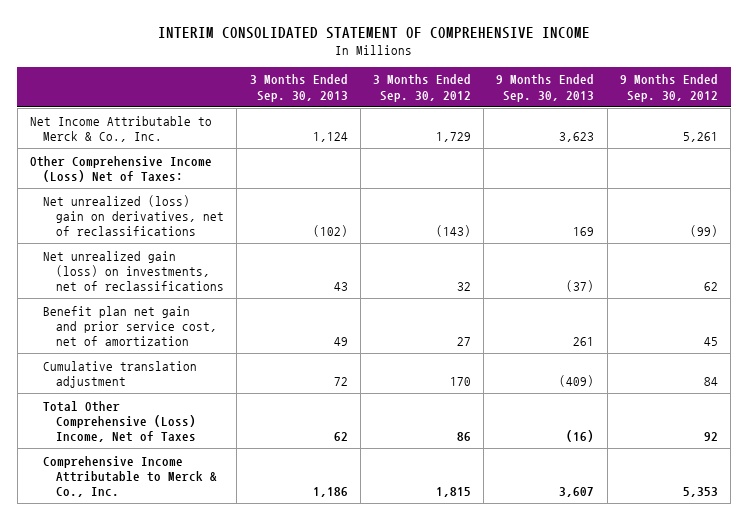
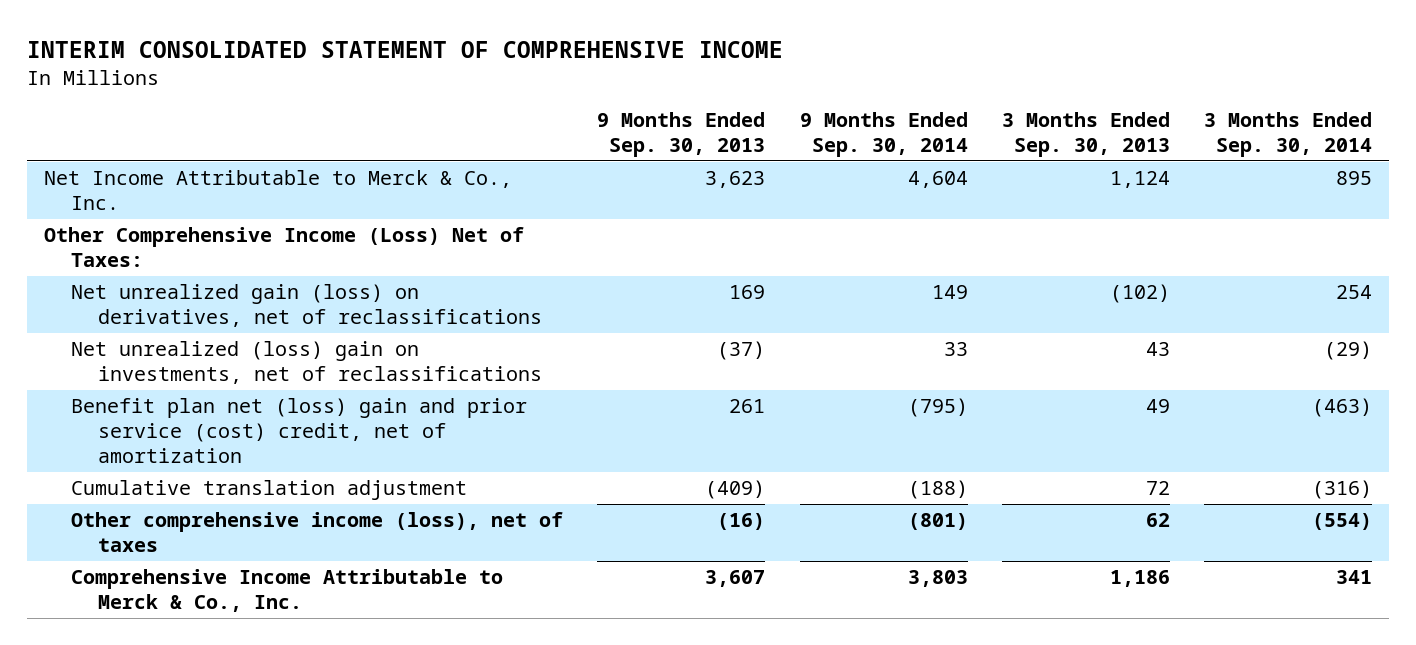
[373,74,472,102] 3 Months Ended Sep. 30, 2012 -> none
[619,74,718,102] 9 Months Ended Sep. 30, 2012 -> none
none -> [799,112,968,158] 9 Months Ended Sep. 30, 2014
none -> [1204,112,1373,158] 3 Months Ended Sep. 30, 2014
[42,194,225,236] Net unrealized (loss) gain on derivatives, net of reclassifications -> [71,283,542,327] Net unrealized gain (loss) on derivatives, net of reclassifications
[42,250,225,291] Net unrealized gain (loss) on investments, net of reclassifications -> [71,340,542,384] Net unrealized (loss) gain on investments, net of reclassifications
[42,305,218,346] Benefit plan net gain and prior service cost, net of amortization -> [71,397,528,463] Benefit plan net (loss) gain and prior service (cost) credit, net of amortization
[42,400,197,442] Total Other Comprehensive (Loss) Income, Net of Taxes -> [71,511,564,552] Other comprehensive income (loss), net of taxes

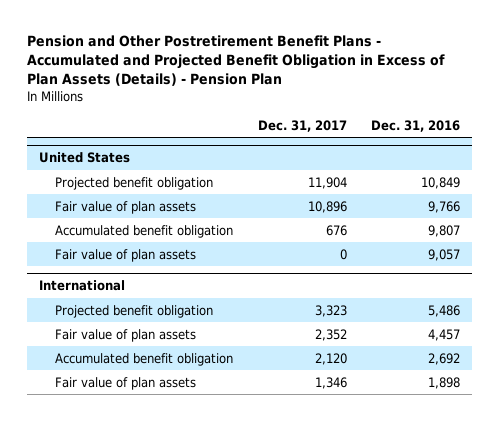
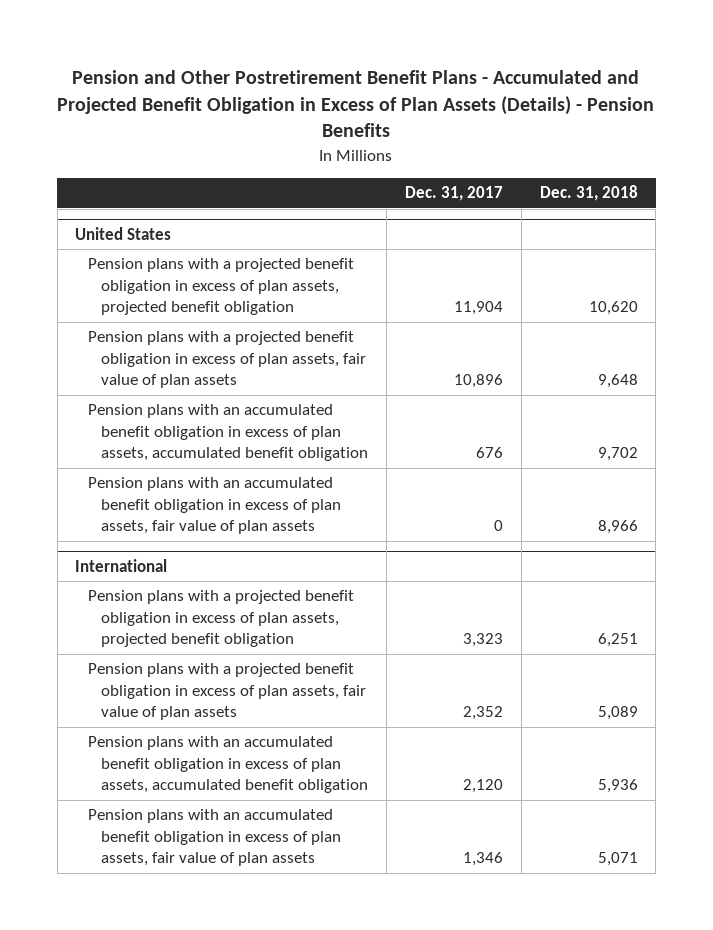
[26,34,445,87] Pension and Other Postretirement Benefit Plans - Accumulated and Projected Benefit Obligation in Excess of Plan Assets (Details) - Pension Plan -> [57,69,655,138] Pension and Other Postretirement Benefit Plans - Accumulated and Projected Benefit Obligation in Excess of Plan Assets (Details) - Pension Benefits
[370,119,460,132] Dec. 31, 2016 -> none
none -> [539,185,638,202] Dec. 31, 2018
[55,176,214,190] Projected benefit obligation -> [88,258,355,316] Pension plans with a projected benefit obligation in excess of plan assets, projected benefit obligation
[55,200,197,214] Fair value of plan assets -> [88,331,367,389] Pension plans with a projected benefit obligation in excess of plan assets, fair value of plan assets
[55,224,234,238] Accumulated benefit obligation -> [88,404,369,462] Pension plans with an accumulated benefit obligation in excess of plan assets, accumulated benefit obligation
[55,248,197,262] Fair value of plan assets -> [88,477,342,535] Pension plans with an accumulated benefit obligation in excess of plan assets, fair value of plan assets
[55,304,214,318] Projected benefit obligation -> [88,590,355,648] Pension plans with a projected benefit obligation in excess of plan assets, projected benefit obligation
[55,328,197,342] Fair value of plan assets -> [88,663,367,721] Pension plans with a projected benefit obligation in excess of plan assets, fair value of plan assets
[55,352,234,366] Accumulated benefit obligation -> [88,736,369,794] Pension plans with an accumulated benefit obligation in excess of plan assets, accumulated benefit obligation
[55,376,197,390] Fair value of plan assets -> [88,809,342,867] Pension plans with an accumulated benefit obligation in excess of plan assets, fair value of plan assets

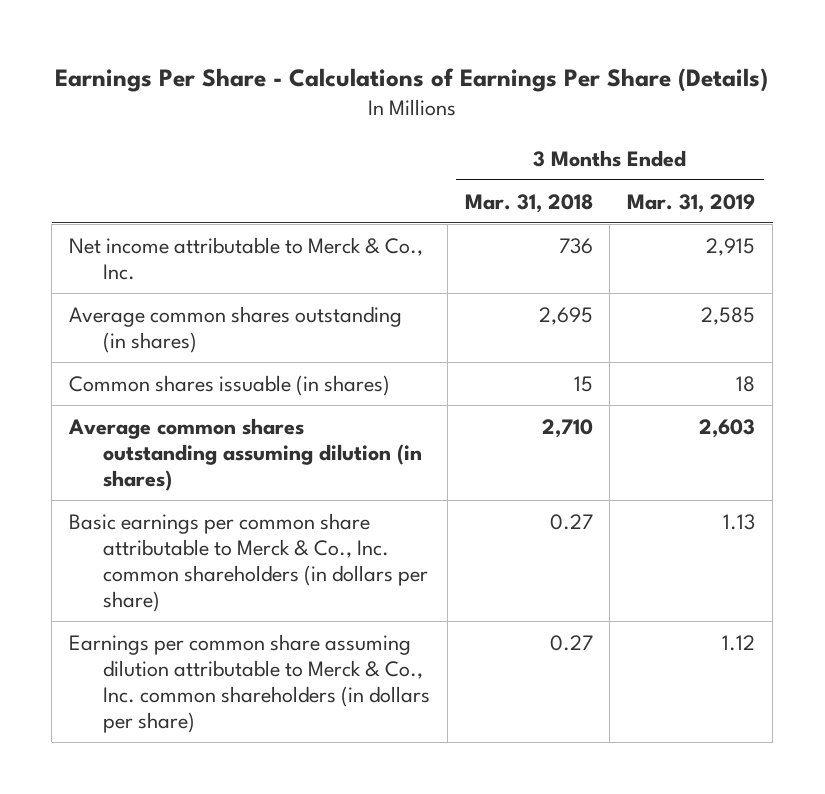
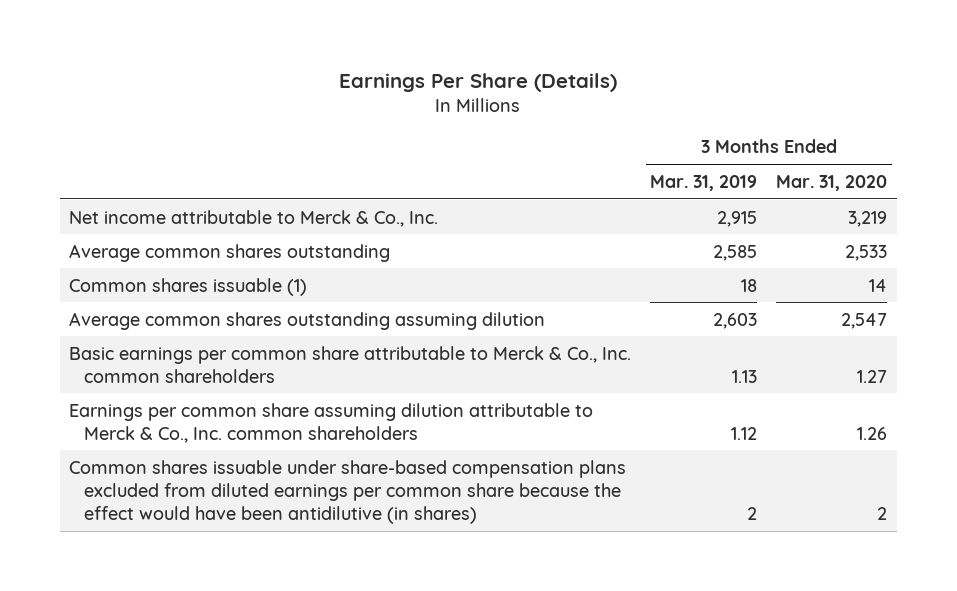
[55,67,769,92] Earnings Per Share - Calculations of Earnings Per Share (Details) -> [339,72,618,92] Earnings Per Share (Details)
[464,193,593,213] Mar. 31, 2018 -> none
none -> [776,174,888,191] Mar. 31, 2020
[69,305,403,353] Average common shares outstanding (in shares) -> [69,243,391,262] Average common shares outstanding
[69,374,391,396] Common shares issuable (in shares) -> [69,277,308,296] Common shares issuable (1)
[68,417,422,491] Average common shares outstanding assuming dilution (in shares) -> [69,311,546,330] Average common shares outstanding assuming dilution
[69,512,428,612] Basic earnings per common share attributable to Merck & Co., Inc. common shareholders (in dollars per share) -> [69,345,632,383] Basic earnings per common share attributable to Merck & Co., Inc. common shareholders
[69,633,430,733] Earnings per common share assuming dilution attributable to Merck & Co., Inc. common shareholders (in dollars per share) -> [69,402,594,443] Earnings per common share assuming dilution attributable to Merck & Co., Inc. common shareholders
none -> [69,459,627,524] Common shares issuable under share-based compensation plans excluded from diluted earnings per common share because the effect would have been antidilutive (in shares)

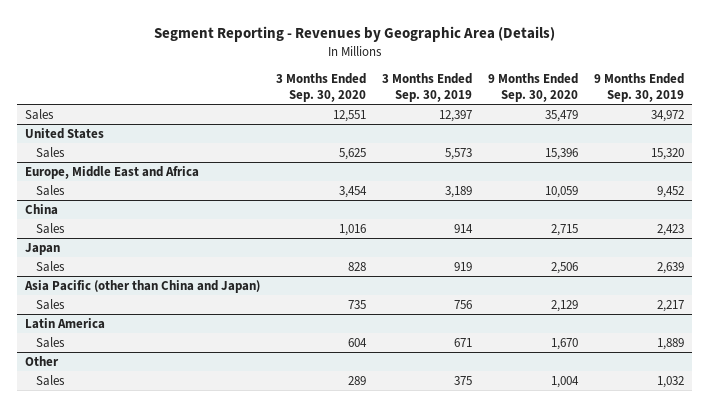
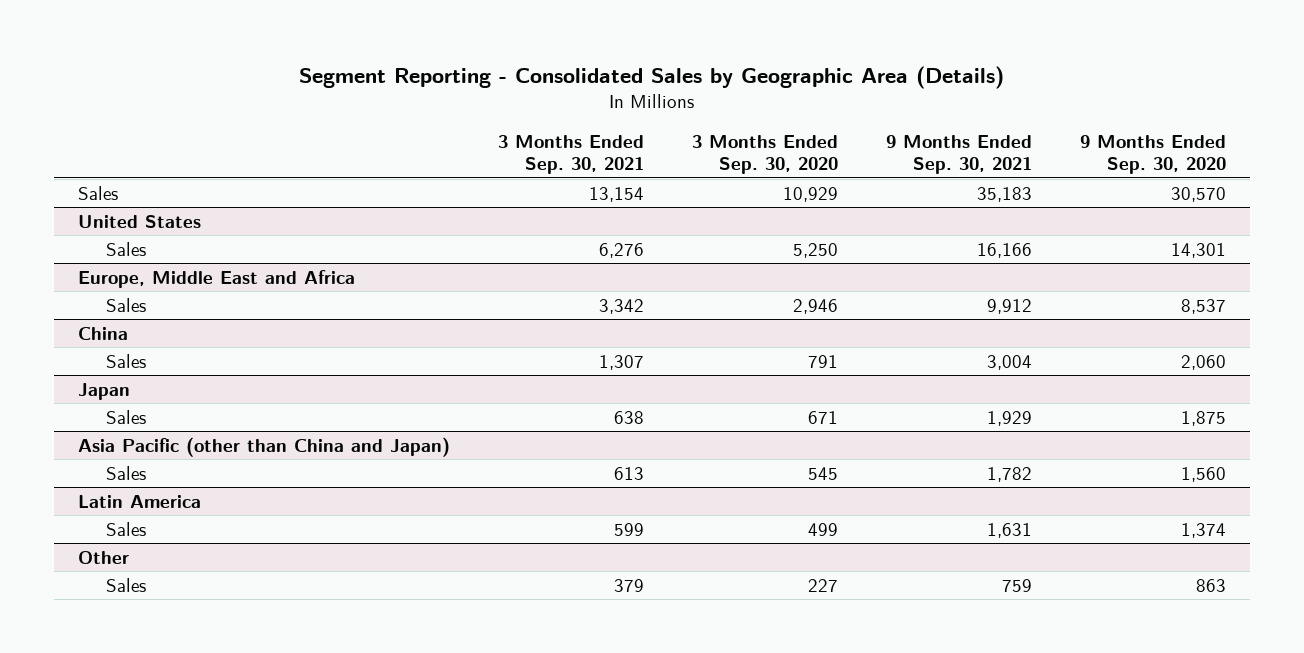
[153,25,555,42] Segment Reporting - Revenues by Geographic Area (Details) -> [299,65,1005,89] Segment Reporting - Consolidated Sales by Geographic Area (Details)
[382,72,473,102] 3 Months Ended Sep. 30, 2019 -> none
[594,72,685,102] 9 Months Ended Sep. 30, 2019 -> none
none -> [498,134,645,174] 3 Months Ended Sep. 30, 2021
none -> [886,134,1033,174] 9 Months Ended Sep. 30, 2021
[333,109,367,122] 12,551 -> [783,186,839,202] 10,929
[545,109,579,122] 35,479 -> [1171,186,1227,202] 30,570
[339,147,367,160] 5,625 -> [793,242,839,258] 5,250
[545,147,579,160] 15,396 -> [1171,242,1227,258] 14,301
[339,185,368,198] 3,454 -> [793,298,839,314] 2,946
[545,185,579,198] 10,059 -> [1181,298,1227,314] 8,537
[339,223,367,236] 1,016 -> [808,354,839,368] 791
[551,223,579,236] 2,715 -> [1181,354,1227,370] 2,060
[348,261,367,271] 828 -> [808,410,839,424] 671
[551,261,579,274] 2,506 -> [1181,410,1227,426] 1,875
[348,299,367,309] 735 -> [808,466,839,480] 545
[551,299,579,312] 2,129 -> [1181,466,1227,482] 1,560
[348,337,368,347] 604 -> [808,522,839,536] 499
[551,337,579,350] 1,670 -> [1181,522,1227,538] 1,374
[348,375,367,385] 289 -> [808,578,839,592] 227
[551,375,580,388] 1,004 -> [1196,578,1227,592] 863

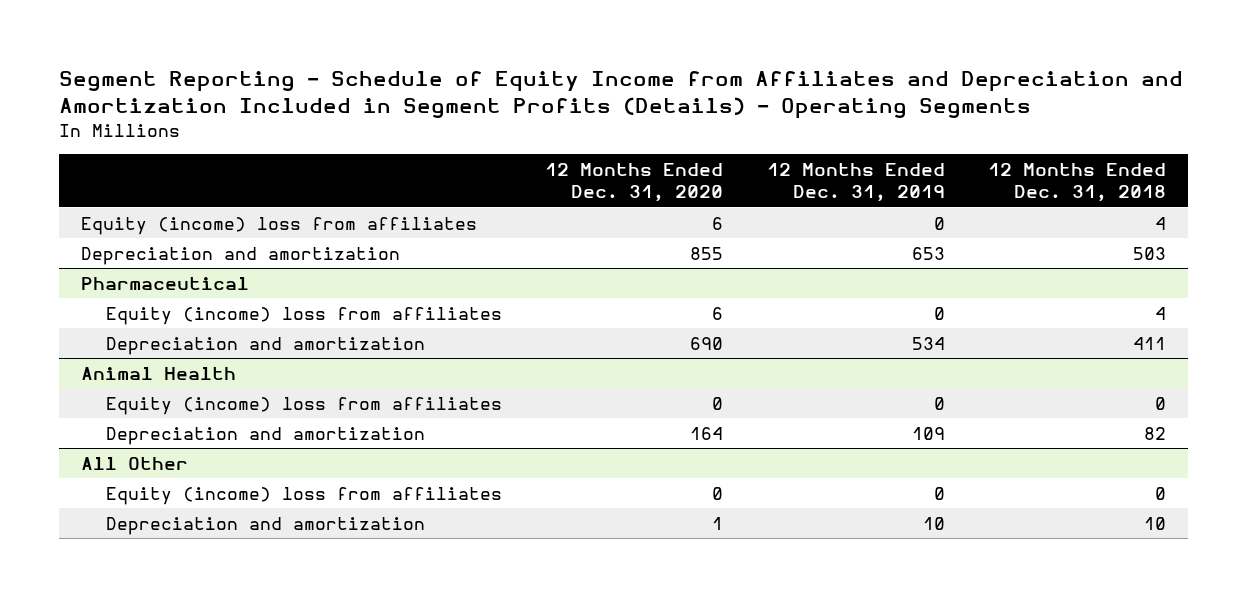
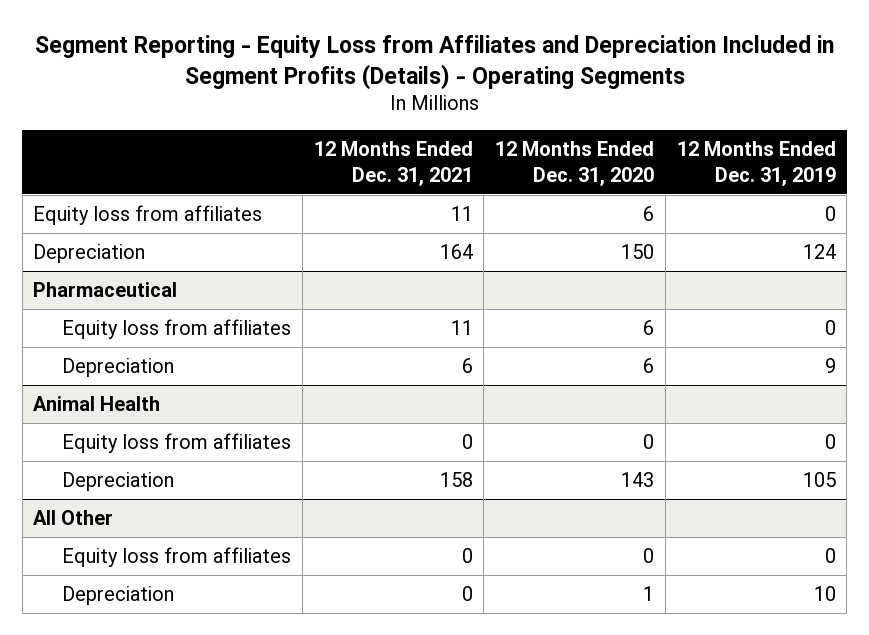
[58,70,1183,119] Segment Reporting - Schedule of Equity Income from Affiliates and Depreciation and Amortization Included in Segment Profits (Details) - Operating Segments -> [34,34,834,90] Segment Reporting - Equity Loss from Affiliates and Depreciation Included in Segment Profits (Details) - Operating Segments
[988,162,1167,203] 12 Months Ended Dec. 31, 2018 -> none
none -> [313,141,473,186] 12 Months Ended Dec. 31, 2021
[80,216,477,235] Equity (income) loss from affiliates -> [33,204,263,225] Equity loss from affiliates
[80,246,400,265] Depreciation and amortization -> [33,243,146,263] Depreciation
[690,246,724,260] 855 -> [621,243,655,259] 150
[911,246,945,260] 653 -> [802,243,836,259] 124
[105,306,502,325] Equity (income) loss from affiliates -> [62,318,292,339] Equity loss from affiliates
[105,336,425,355] Depreciation and amortization -> [62,357,175,377] Depreciation
[690,336,724,350] 690 -> [643,357,655,373] 6
[911,336,945,350] 534 -> [824,357,836,373] 9
[105,396,502,415] Equity (income) loss from affiliates -> [62,432,292,453] Equity loss from affiliates
[105,426,425,445] Depreciation and amortization -> [62,471,175,491] Depreciation
[690,426,724,440] 164 -> [621,471,655,487] 143
[911,426,945,440] 109 -> [802,471,836,487] 105
[105,486,502,505] Equity (income) loss from affiliates -> [62,546,292,567] Equity loss from affiliates
[105,516,425,535] Depreciation and amortization -> [62,585,175,605] Depreciation

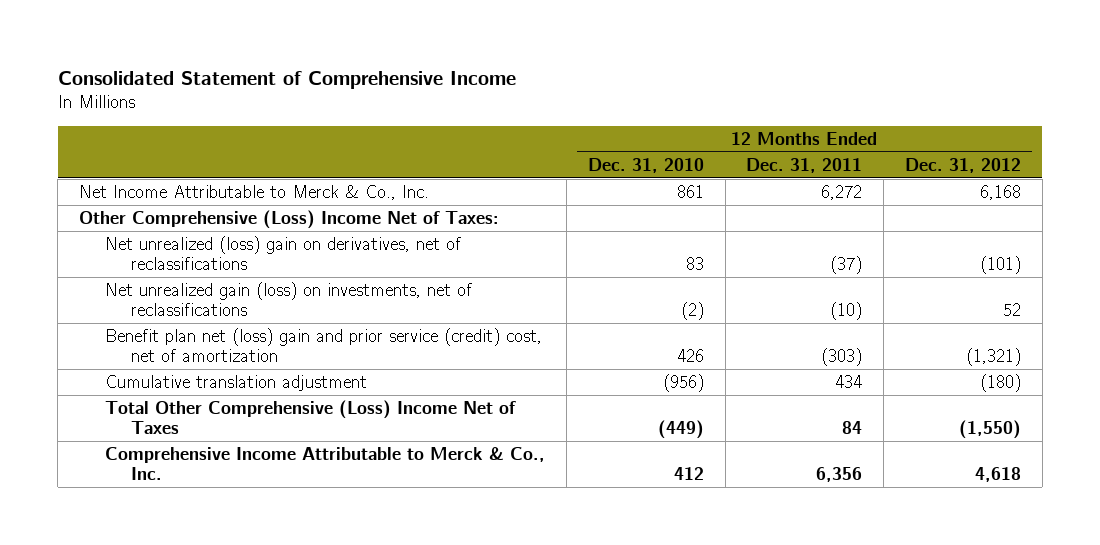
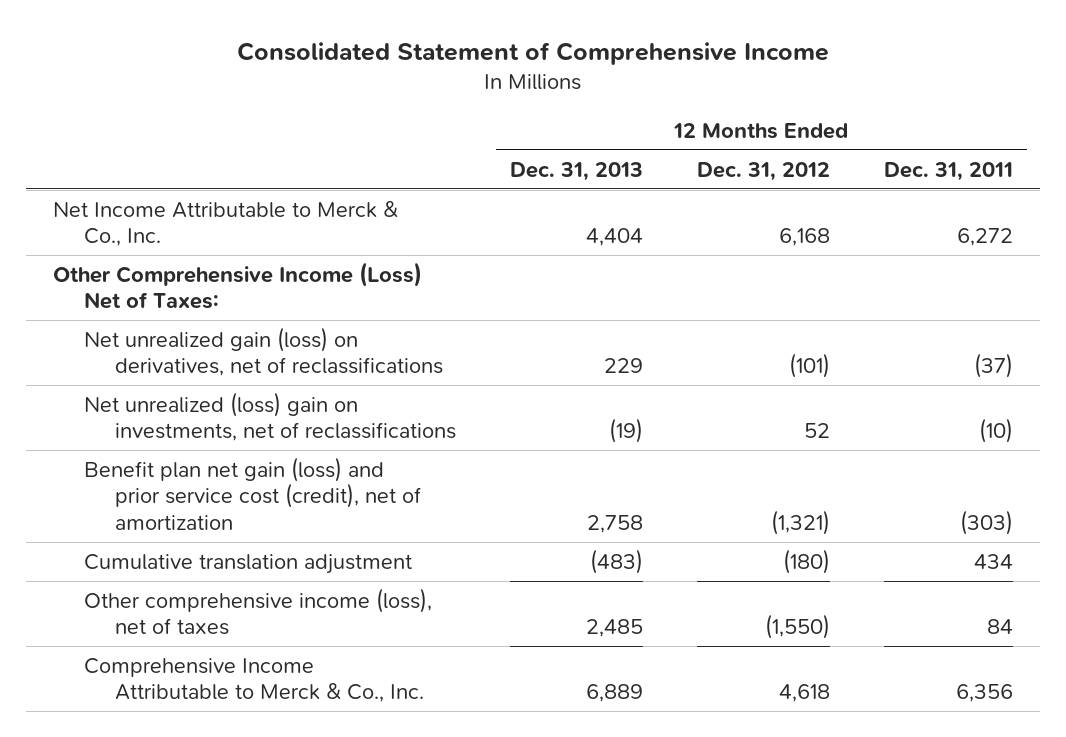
[587,157,704,173] Dec. 31, 2010 -> none
none -> [509,161,643,181] Dec. 31, 2013
[79,209,500,229] Other Comprehensive (Loss) Income Net of Taxes: -> [52,261,422,310] Other Comprehensive Income (Loss) Net of Taxes:
[105,235,462,271] Net unrealized (loss) gain on derivatives, net of reclassifications -> [83,326,443,377] Net unrealized gain (loss) on derivatives, net of reclassifications
[105,281,473,317] Net unrealized gain (loss) on investments, net of reclassifications -> [83,391,456,442] Net unrealized (loss) gain on investments, net of reclassifications
[105,327,543,363] Benefit plan net (loss) gain and prior service (credit) cost, net of amortization -> [83,456,421,531] Benefit plan net gain (loss) and prior service cost (credit), net of amortization
[105,399,517,435] Total Other Comprehensive (Loss) Income Net of Taxes -> [83,587,432,636] Other comprehensive income (loss), net of taxes

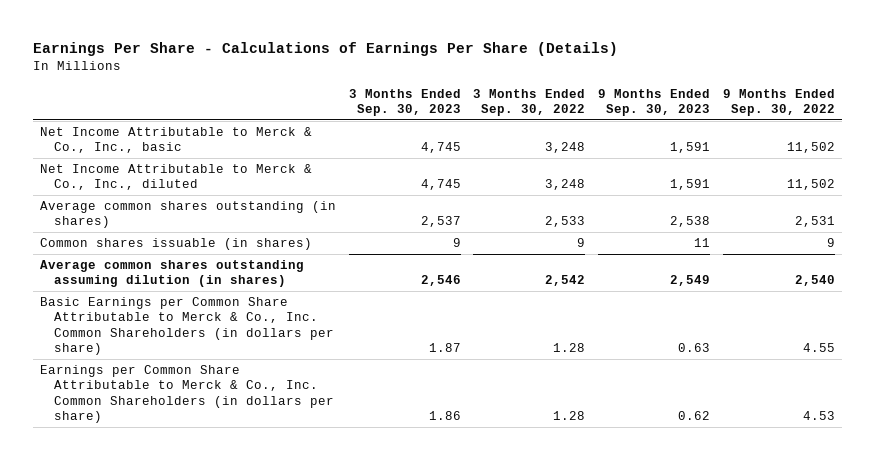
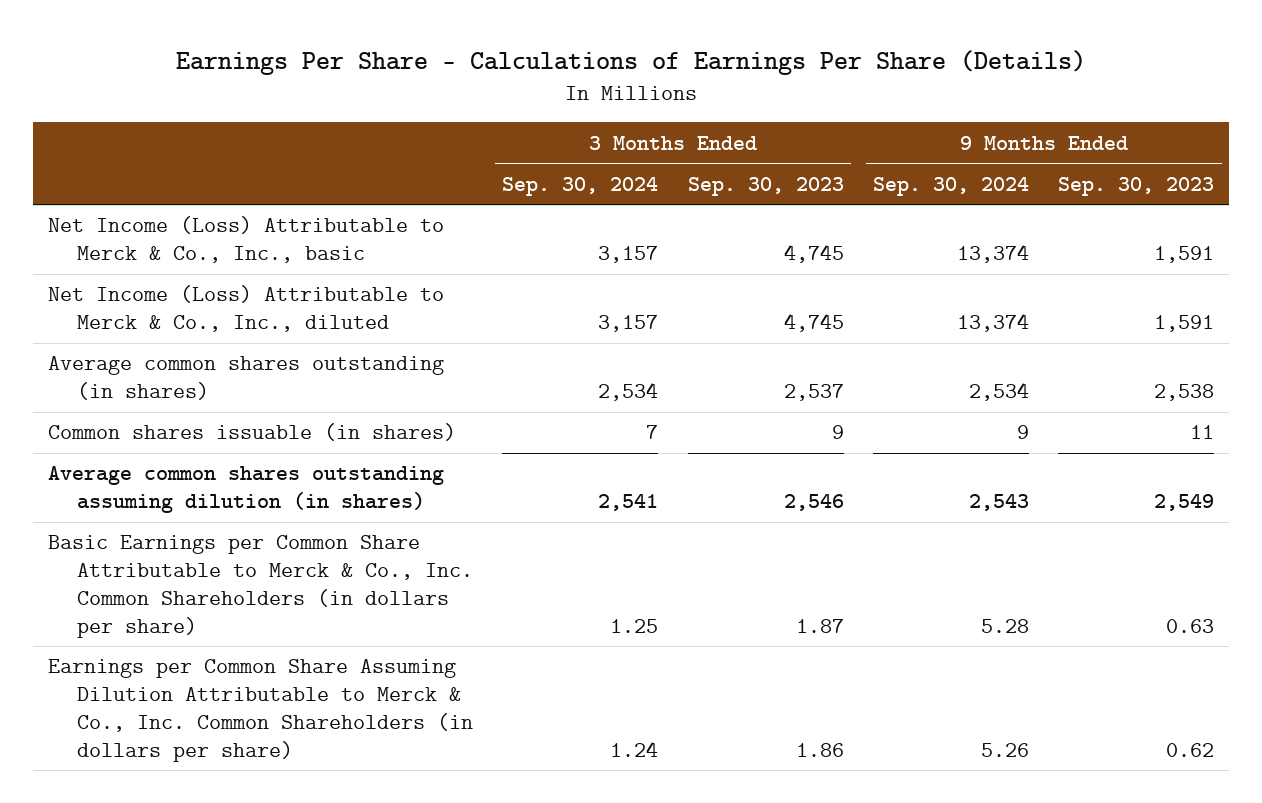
[473,88,586,116] 3 Months Ended Sep. 30, 2022 -> none
[723,88,836,116] 9 Months Ended Sep. 30, 2022 -> none
none -> [502,176,659,196] Sep. 30, 2024
none -> [872,176,1029,196] Sep. 30, 2024
[39,127,312,154] Net Income Attributable to Merck & Co., Inc., basic -> [47,216,444,264] Net Income (Loss) Attributable to Merck & Co., Inc., basic
[39,164,312,191] Net Income Attributable to Merck & Co., Inc., diluted -> [47,285,444,333] Net Income (Loss) Attributable to Merck & Co., Inc., diluted
[39,365,335,424] Earnings per Common Share Attributable to Merck & Co., Inc. Common Shareholders (in dollars per share) -> [47,659,473,762] Earnings per Common Share Assuming Dilution Attributable to Merck & Co., Inc. Common Shareholders (in dollars per share)

